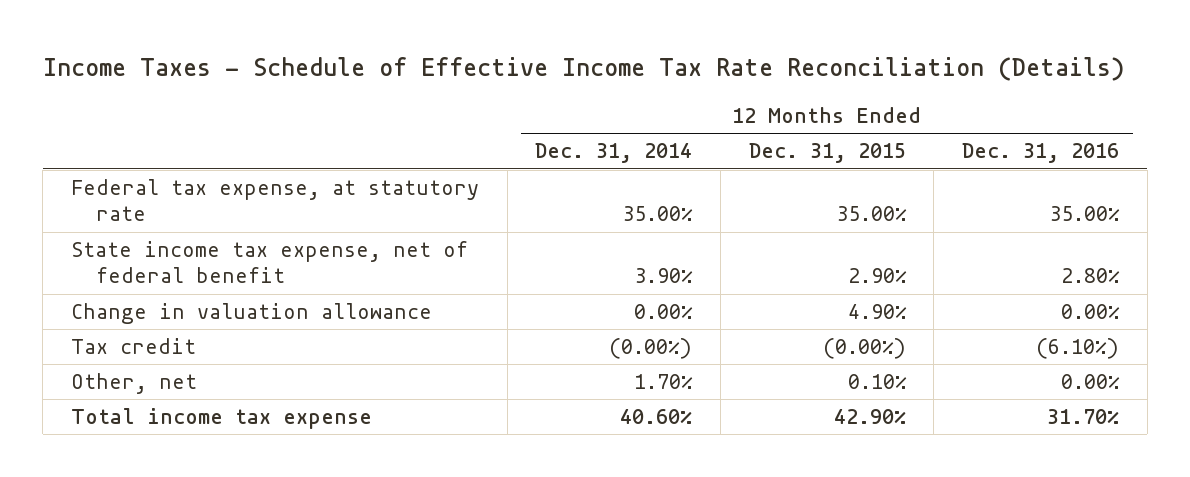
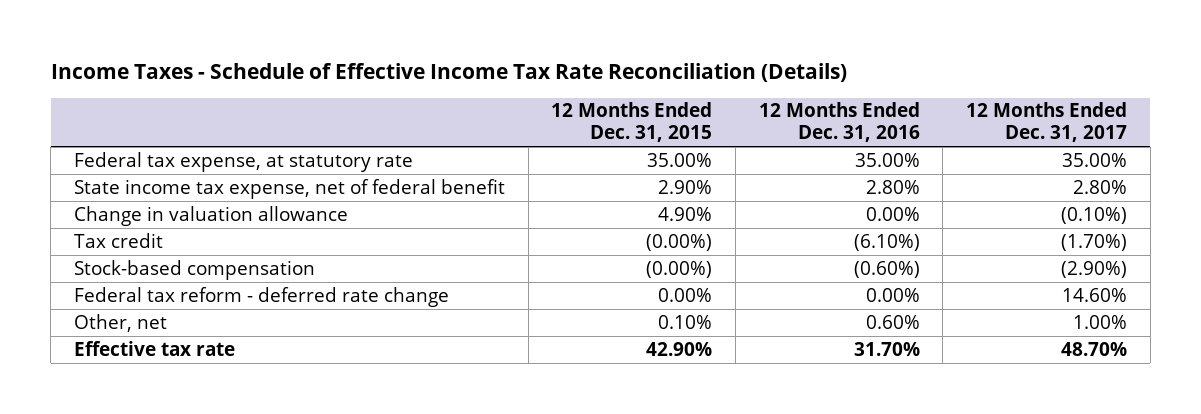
[535,143,693,164] Dec. 31, 2014 -> none
none -> [966,102,1128,143] 12 Months Ended Dec. 31, 2017
none -> [74,259,316,280] Stock-based compensation
none -> [74,286,450,307] Federal tax reform - deferred rate change
[1061,374,1121,390] 0.00% -> [865,314,920,329] 0.60%
[71,408,373,430] Total income tax expense -> [74,340,236,356] Effective tax rate

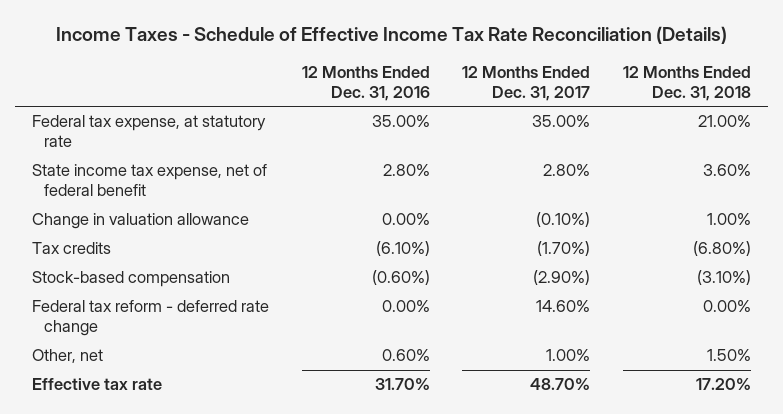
[551,102,713,143] 12 Months Ended Dec. 31, 2015 -> none
none -> [623,65,752,101] 12 Months Ended Dec. 31, 2018
[74,232,164,248] Tax credit -> [31,242,111,255] Tax credits

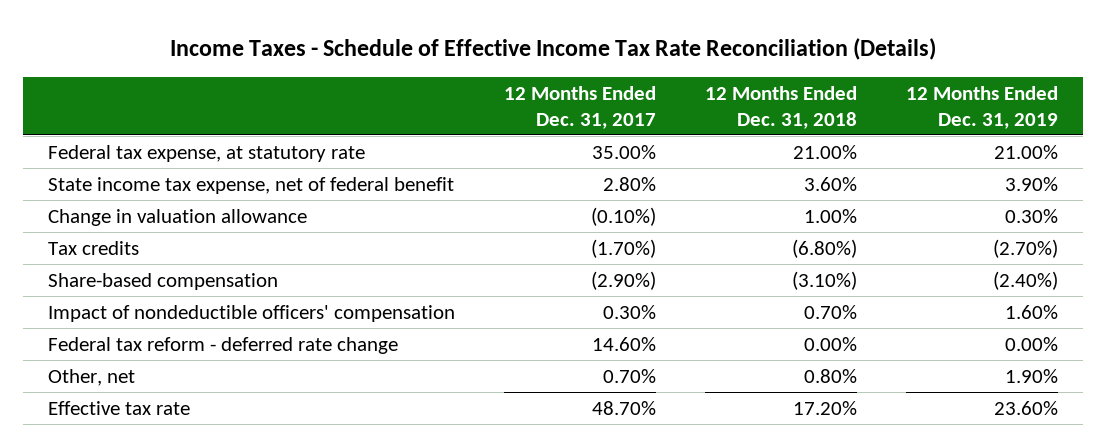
[301,65,430,101] 12 Months Ended Dec. 31, 2016 -> none
none -> [905,85,1058,129] 12 Months Ended Dec. 31, 2019
[31,271,230,288] Stock-based compensation -> [47,273,278,291] Share-based compensation
none -> [47,305,455,323] Impact of nondeductible officers' compensation
[546,349,591,362] 1.00% -> [602,369,656,384] 0.70%
[707,349,752,362] 1.50% -> [803,369,857,384] 0.80%

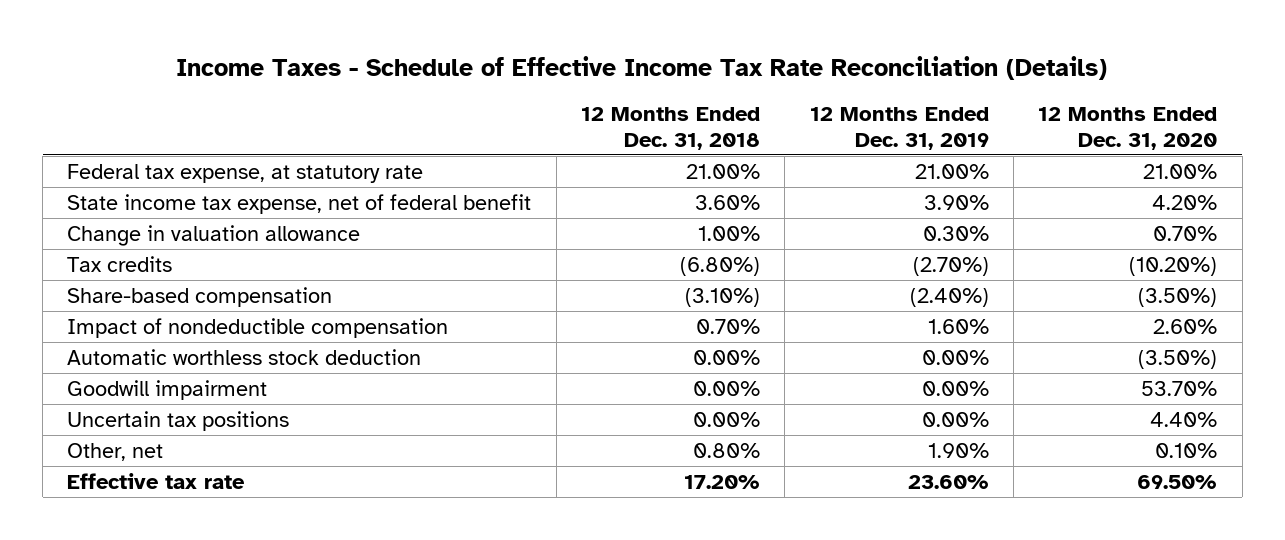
[503,85,656,129] 12 Months Ended Dec. 31, 2017 -> none
none -> [1038,107,1218,150] 12 Months Ended Dec. 31, 2020
[47,337,398,355] Federal tax reform - deferred rate change -> none
[47,305,455,323] Impact of nondeductible officers' compensation -> [67,318,449,339] Impact of nondeductible compensation
none -> [67,349,422,366] Automatic worthless stock deduction
none -> [67,380,268,401] Goodwill impairment
none -> [67,411,290,432] Uncertain tax positions

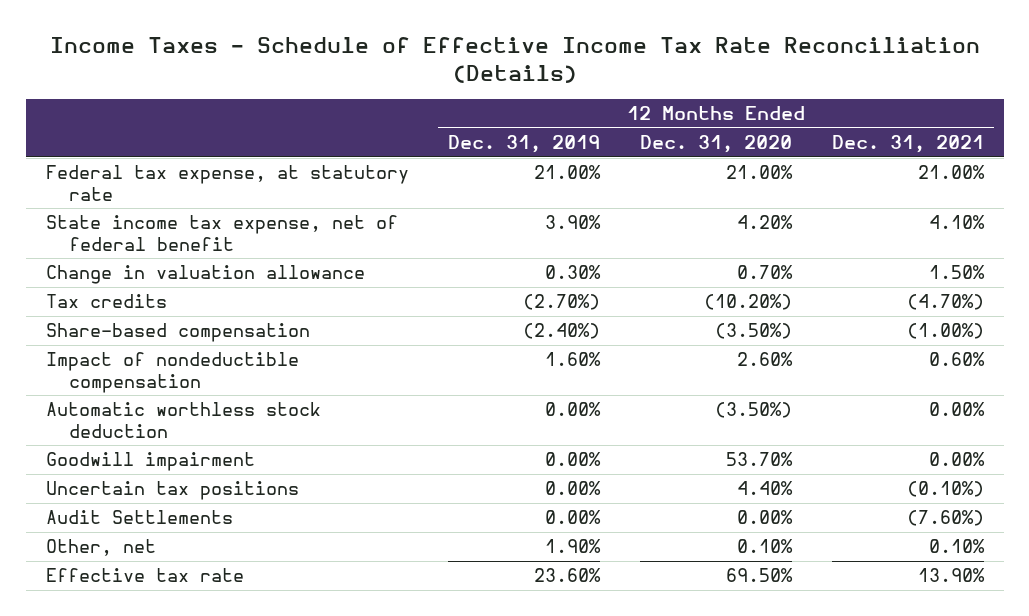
[581,107,761,150] 12 Months Ended Dec. 31, 2018 -> none
none -> [831,135,984,154] Dec. 31, 2021
none -> [45,510,233,525] Audit Settlements

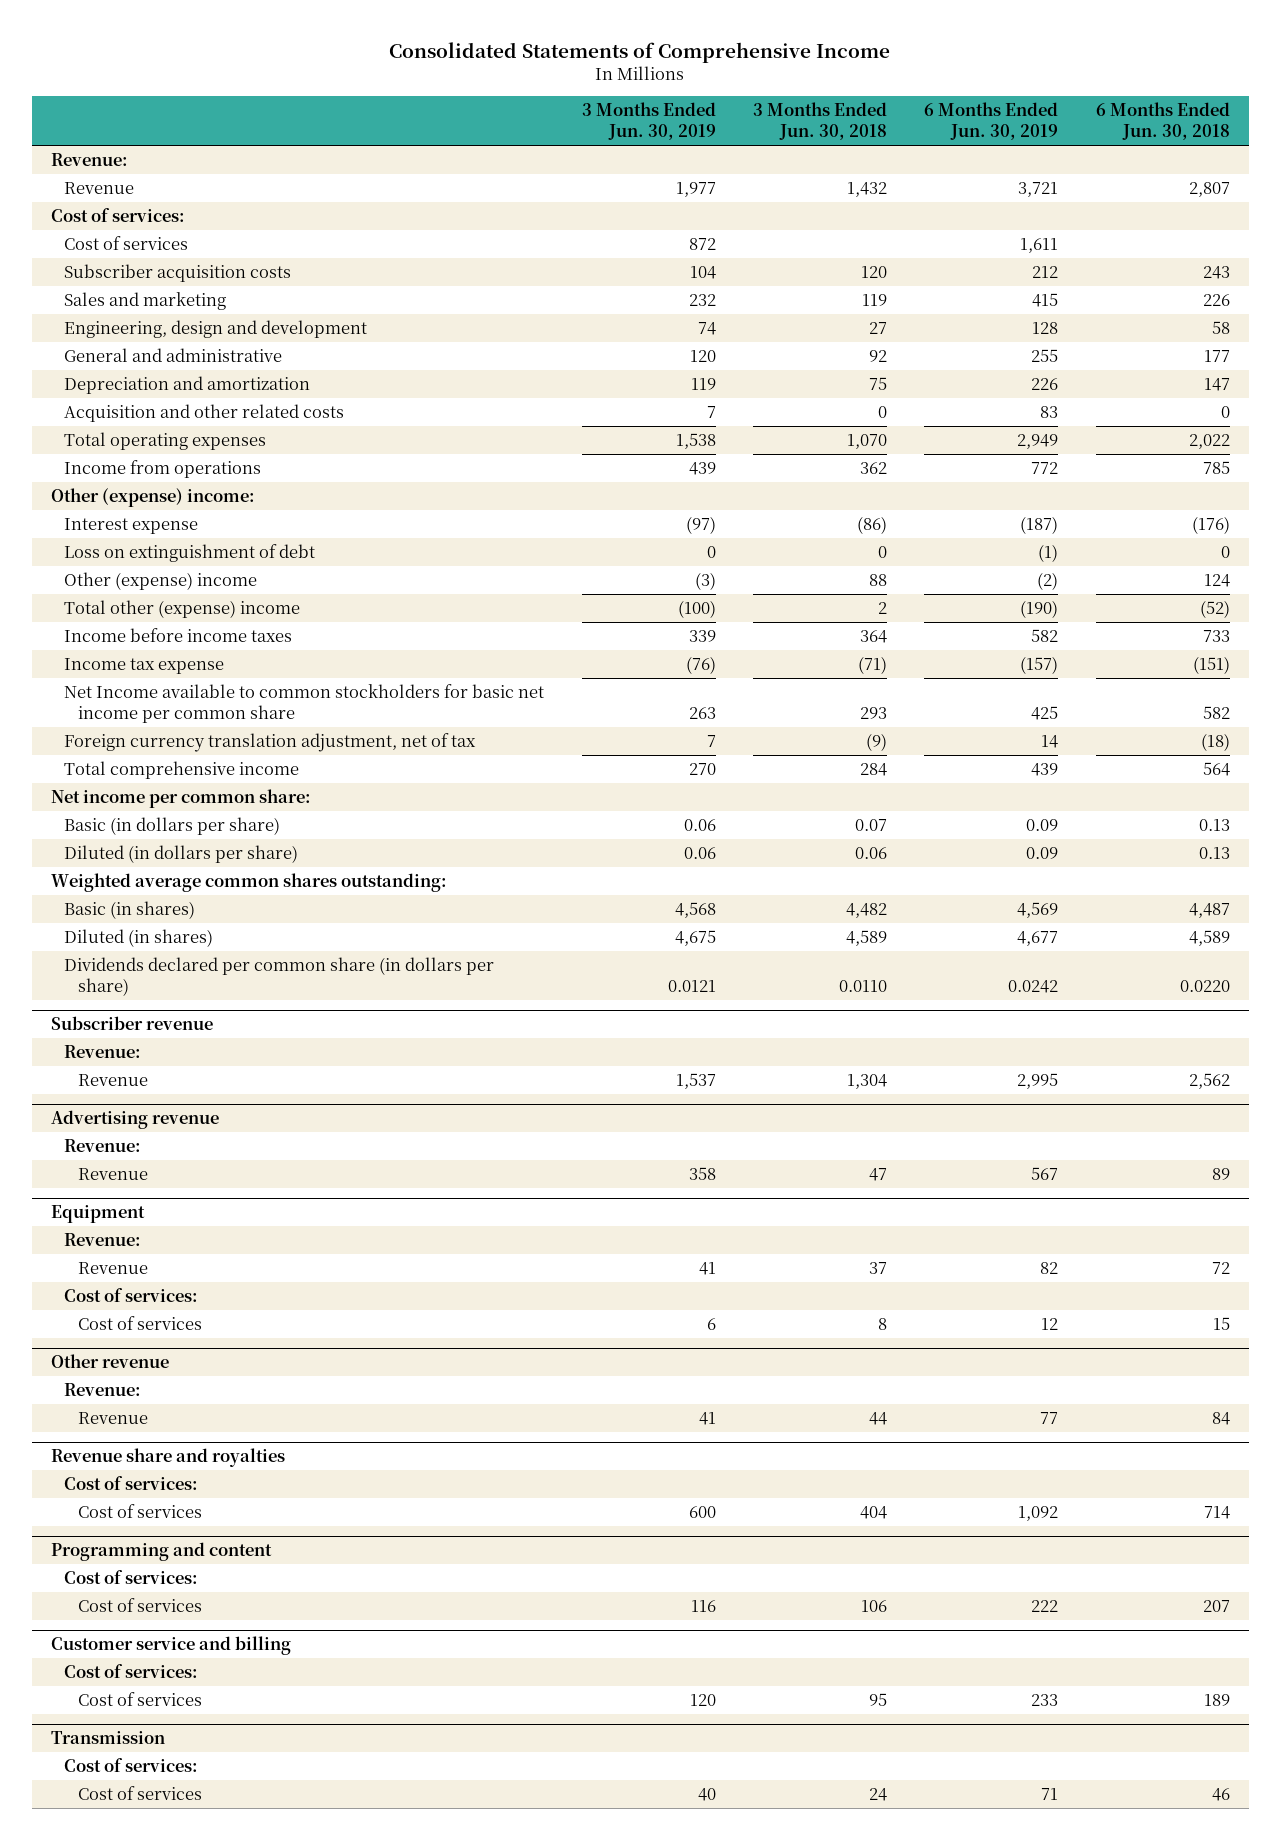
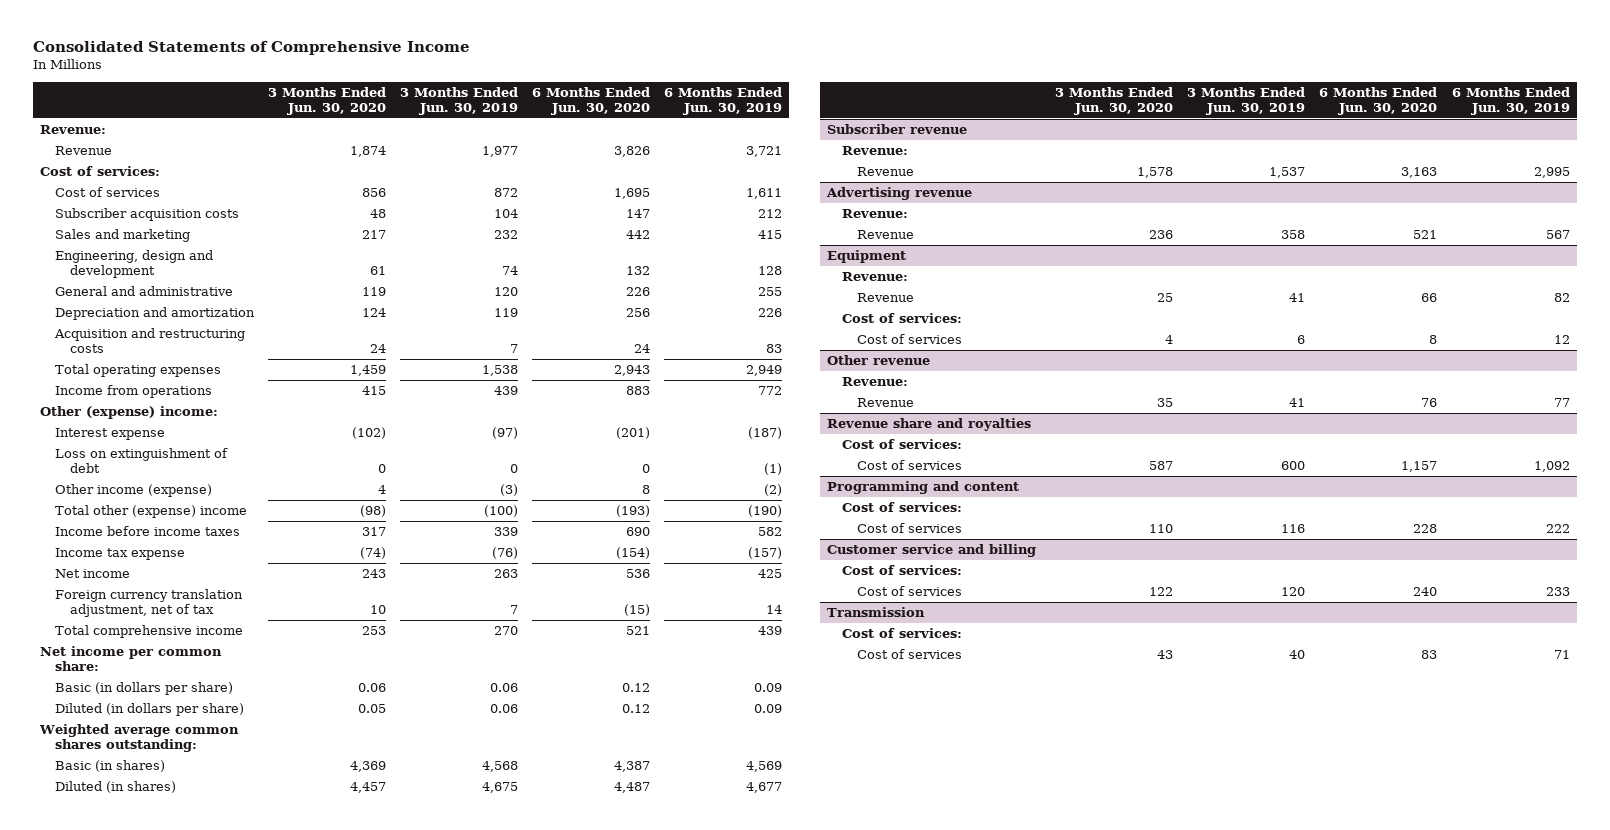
[753,101,888,141] 3 Months Ended Jun. 30, 2018 -> none
[1095,101,1230,141] 6 Months Ended Jun. 30, 2018 -> none
none -> [268,86,387,115] 3 Months Ended Jun. 30, 2020
none -> [532,86,651,115] 6 Months Ended Jun. 30, 2020
[64,403,345,422] Acquisition and other related costs -> [53,328,245,354] Acquisition and restructuring costs
[64,571,258,590] Other (expense) income -> [54,484,212,498] Other income (expense)
[64,683,545,724] Net Income available to common stockholders for basic net income per common share -> [54,569,130,579] Net income
[64,956,495,997] Dividends declared per common share (in dollars per share) -> none

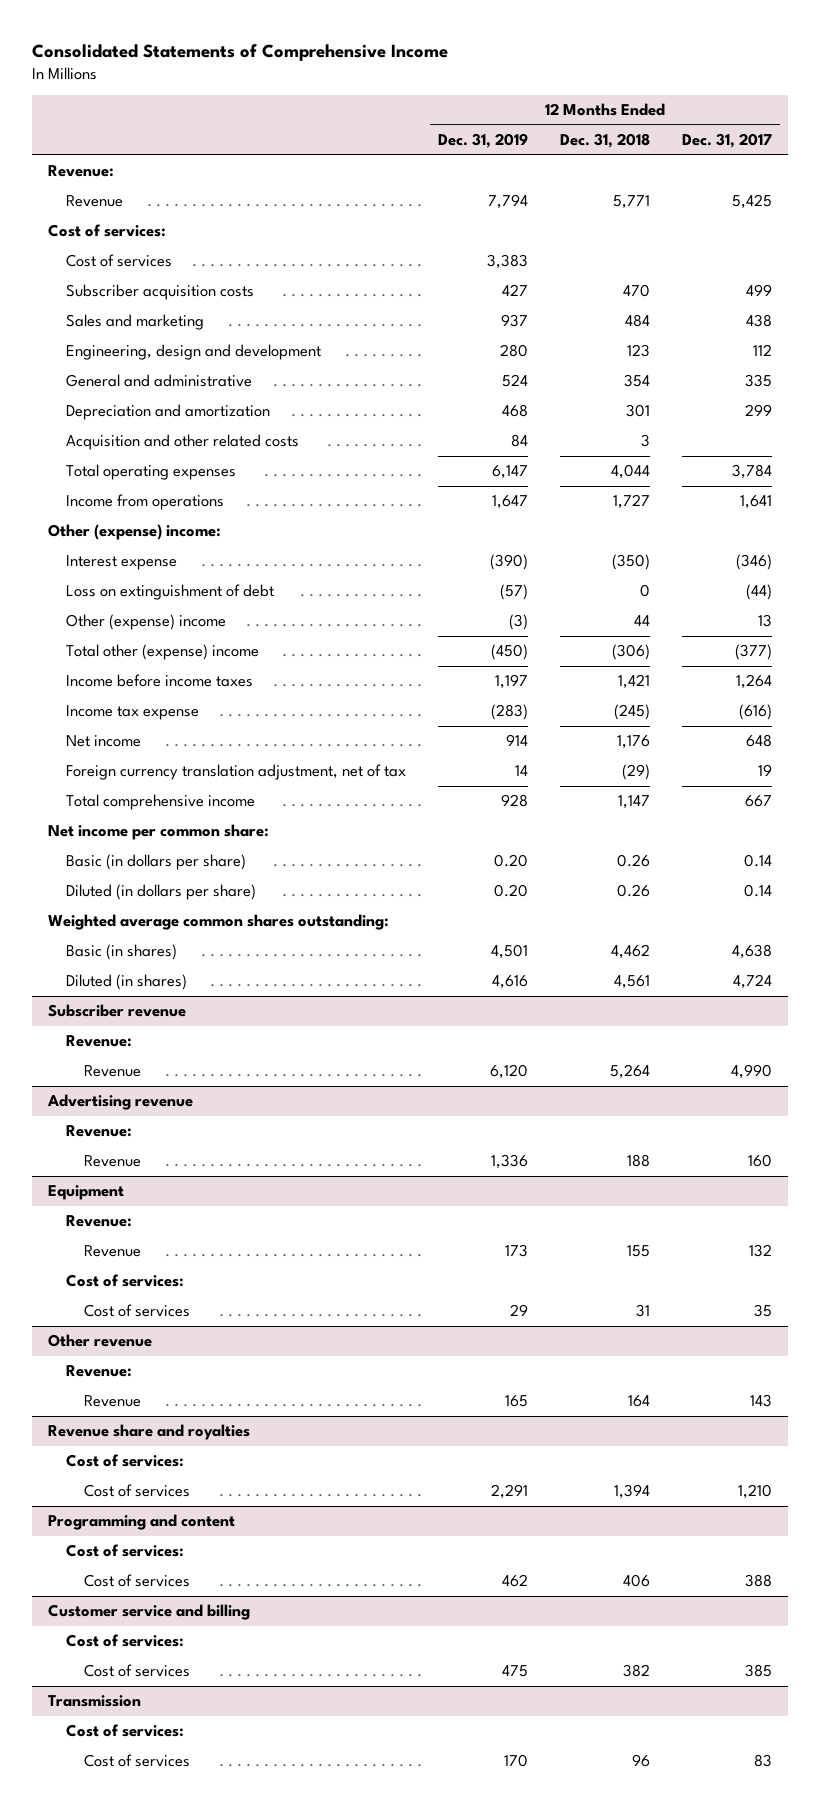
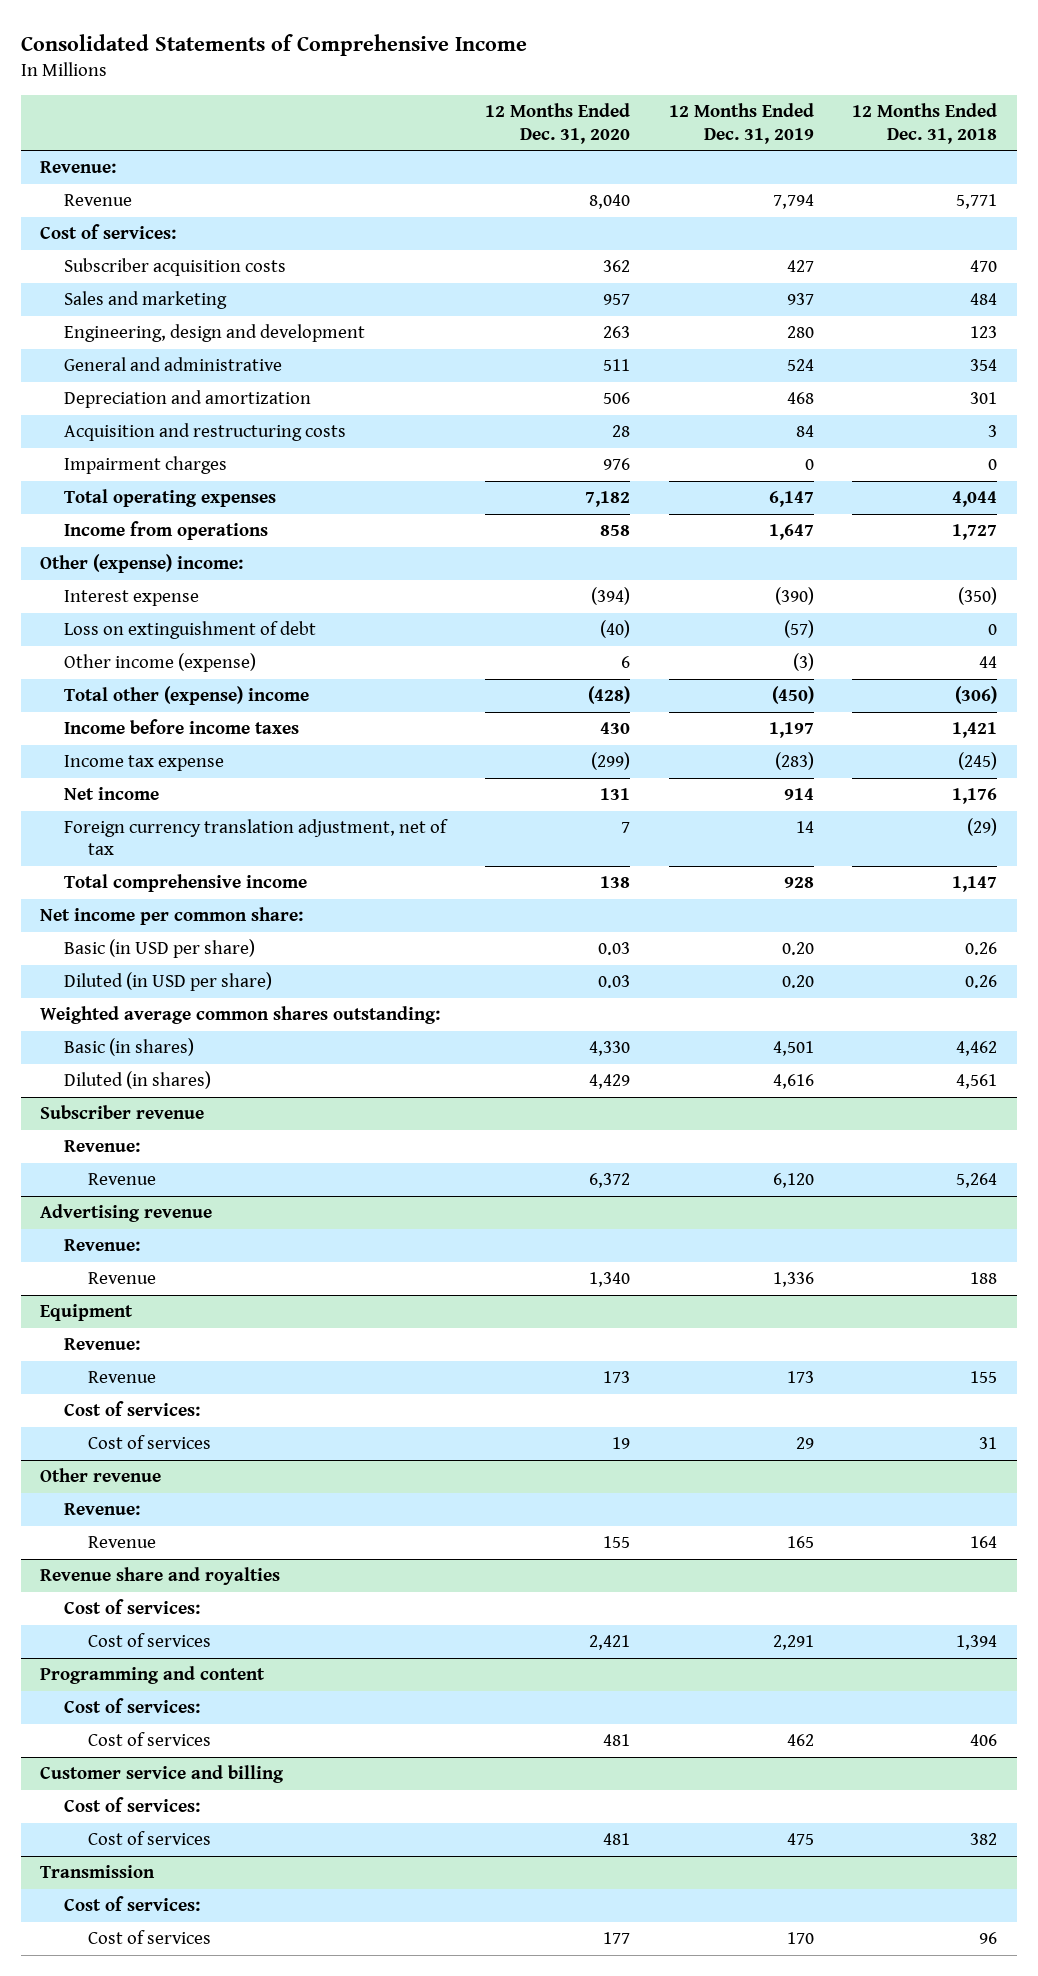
[681,133,772,149] Dec. 31, 2017 -> none
none -> [485,103,631,144] 12 Months Ended Dec. 31, 2020
[65,254,172,268] Cost of services -> none
[65,434,299,451] Acquisition and other related costs -> [64,423,347,442] Acquisition and restructuring costs
none -> [64,456,228,475] Impairment charges
[65,614,226,631] Other (expense) income -> [64,653,257,673] Other income (expense)
[65,854,246,871] Basic (in dollars per share) -> [64,939,256,959] Basic (in USD per share)
[65,884,256,901] Diluted (in dollars per share) -> [64,972,273,992] Diluted (in USD per share)

